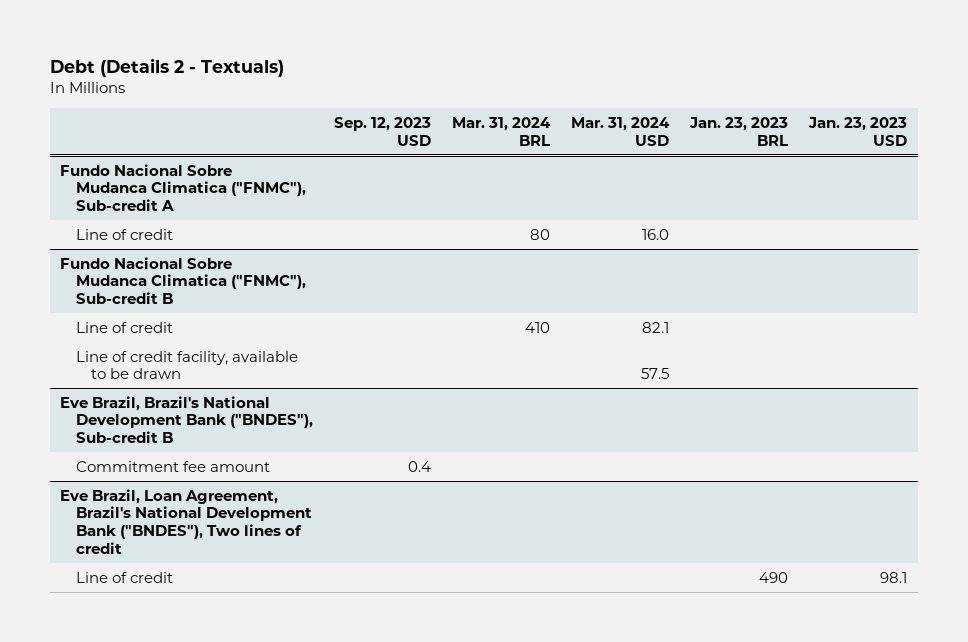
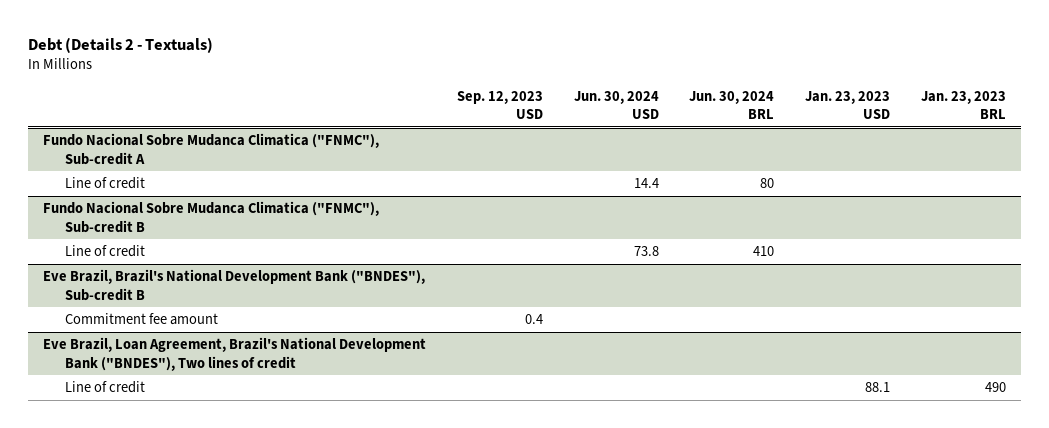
[451,116,551,146] Mar. 31, 2024 BRL -> none
[571,116,671,146] Mar. 31, 2024 USD -> none
none -> [573,90,659,120] Jun. 30, 2024 USD
none -> [689,90,775,120] Jun. 30, 2024 BRL
[75,350,298,380] Line of credit facility, available to be drawn -> none
[880,571,908,583] 98.1 -> [865,382,891,393] 88.1

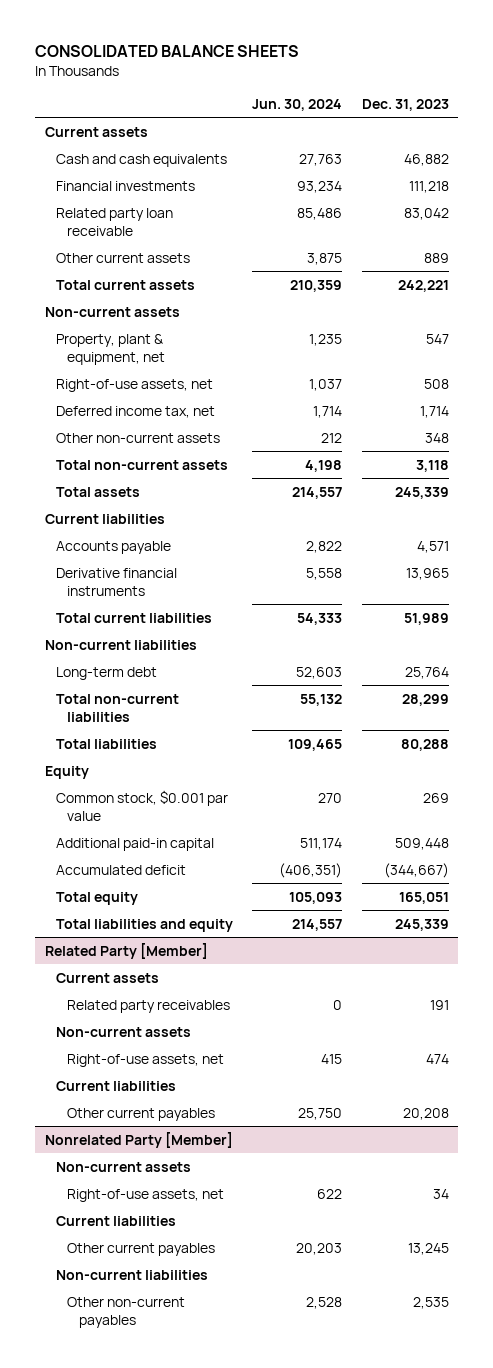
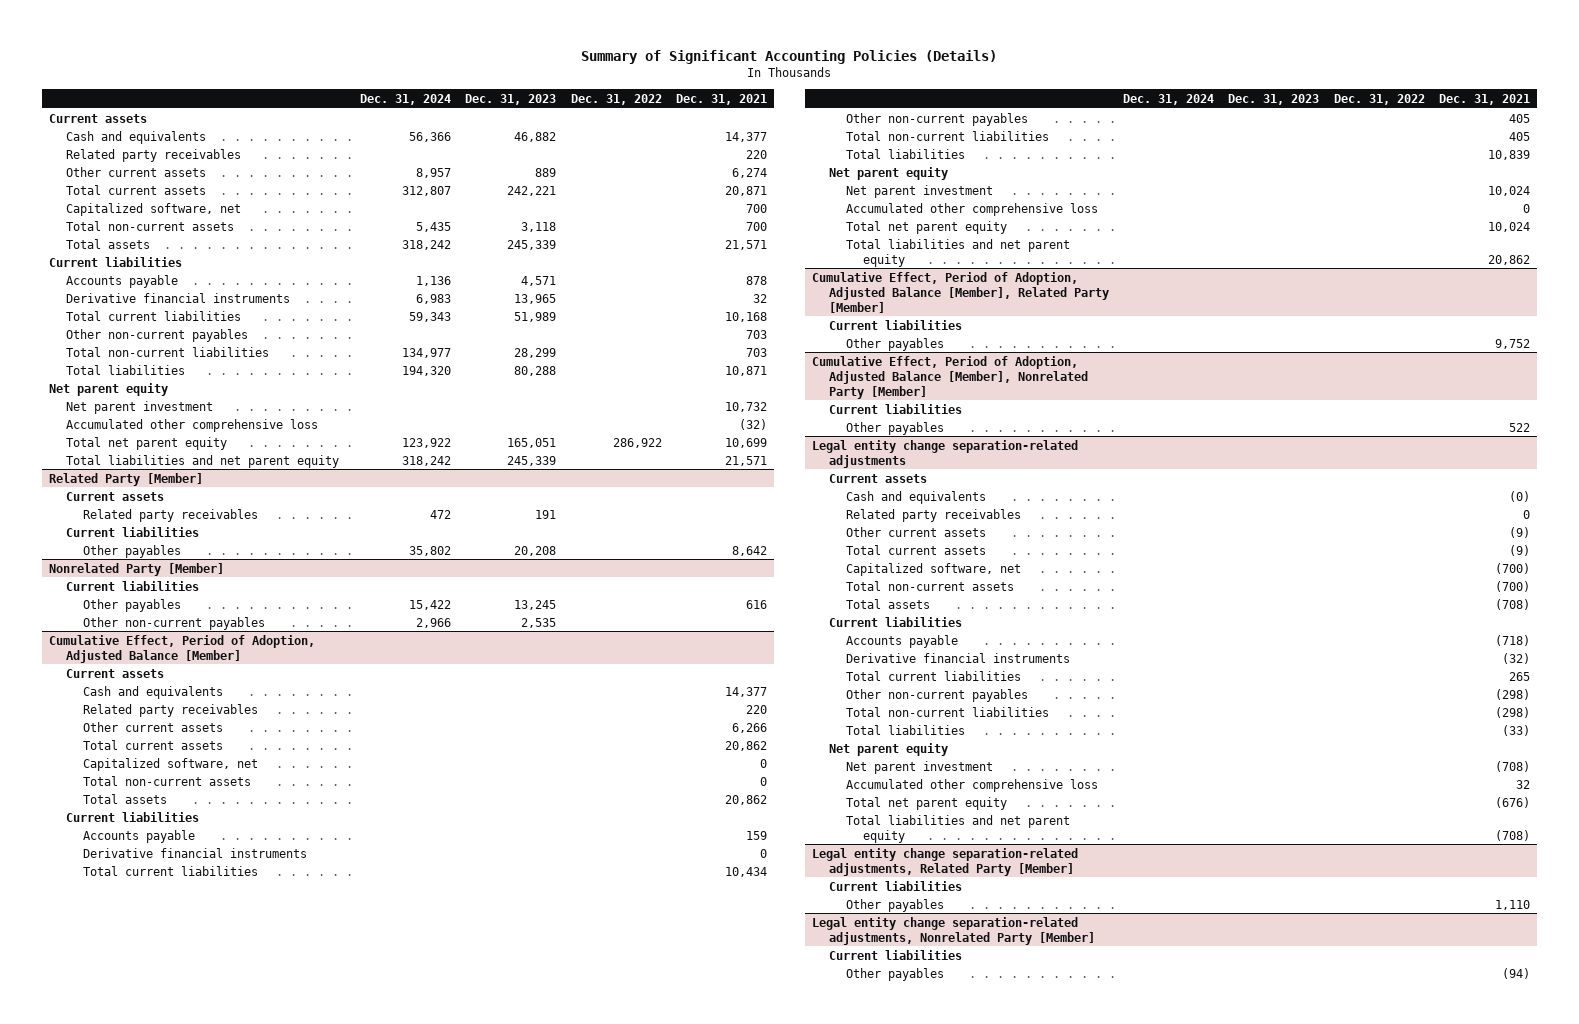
[35,44,300,57] CONSOLIDATED BALANCE SHEETS -> [581,49,998,64] Summary of Significant Accounting Policies (Details)
[252,98,343,111] Jun. 30, 2024 -> none
none -> [360,93,452,105] Dec. 31, 2024
none -> [570,93,662,105] Dec. 31, 2022
none -> [675,93,767,105] Dec. 31, 2021
[56,180,196,191] Financial investments -> none
[56,207,174,236] Related party loan receivable -> none
[56,153,228,167] Cash and cash equivalents -> [66,130,207,144] Cash and equivalents
none -> [66,148,242,162] Related party receivables
[44,306,180,317] Non-current assets -> none
[56,333,166,365] Property, plant & equipment, net -> none
[56,378,214,392] Right-of-use assets, net -> none
[56,405,216,418] Deferred income tax, net -> none
[56,432,221,443] Other non-current assets -> none
none -> [66,202,242,216] Capitalized software, net
[44,639,197,650] Non-current liabilities -> none
[56,666,158,680] Long-term debt -> none
none -> [66,328,249,342] Other non-current payables
[56,789,229,821] Common stock, $0.001 par value -> none
[56,837,215,851] Additional paid-in capital -> none
[56,864,187,875] Accumulated deficit -> none
[44,765,89,779] Equity -> [48,382,168,396] Net parent equity
none -> [66,400,214,414] Net parent investment
none -> [66,418,319,432] Accumulated other comprehensive loss
[56,891,139,905] Total equity -> [66,436,228,450] Total net parent equity
[56,918,234,932] Total liabilities and equity -> [66,454,340,468] Total liabilities and net parent equity
[56,1026,192,1037] Non-current assets -> none
[67,1053,225,1067] Right-of-use assets, net -> none
[67,1107,216,1121] Other current payables -> [83,544,182,558] Other payables
[56,1161,192,1172] Non-current assets -> none
[67,1188,225,1202] Right-of-use assets, net -> none
[56,1269,209,1280] Non-current liabilities -> none
[67,1242,216,1256] Other current payables -> [83,598,182,612] Other payables
none -> [48,634,315,663] Cumulative Effect, Period of Adoption, Adjusted Balance [Member]
none -> [66,668,165,678] Current assets
none -> [83,685,224,699] Cash and equivalents
none -> [83,703,259,717] Related party receivables
none -> [83,721,224,732] Other current assets
none -> [83,739,224,750] Total current assets
none -> [83,757,259,771] Capitalized software, net
none -> [83,775,252,786] Total non-current assets
none -> [83,793,168,804] Total assets
none -> [66,811,200,822] Current liabilities
none -> [83,829,196,843] Accounts payable
none -> [83,847,308,858] Derivative financial instruments
none -> [83,865,259,876] Total current liabilities
none -> [846,112,1029,126] Other non-current payables
none -> [846,130,1050,141] Total non-current liabilities
none -> [846,148,966,159] Total liabilities
none -> [828,166,948,180] Net parent equity
none -> [846,184,994,198] Net parent investment
none -> [846,202,1099,216] Accumulated other comprehensive loss
none -> [846,220,1008,234] Total net parent equity
none -> [846,238,1071,267] Total liabilities and net parent equity
none -> [811,271,1109,313] Cumulative Effect, Period of Adoption, Adjusted Balance [Member], Related Party [Member]
none -> [828,319,962,330] Current liabilities
none -> [846,337,945,351] Other payables
none -> [811,355,1088,399] Cumulative Effect, Period of Adoption, Adjusted Balance [Member], Nonrelated Party [Member]
none -> [828,403,962,414] Current liabilities
none -> [846,421,945,435] Other payables
none -> [811,439,1078,468] Legal entity change separation-related adjustments
none -> [828,473,927,483] Current assets
none -> [846,490,987,504] Cash and equivalents
none -> [846,508,1022,522] Related party receivables
none -> [846,526,987,537] Other current assets
none -> [846,544,987,555] Total current assets
none -> [846,562,1022,576] Capitalized software, net
none -> [846,580,1015,591] Total non-current assets
none -> [846,598,931,609] Total assets
none -> [828,616,962,627] Current liabilities
none -> [846,634,959,648] Accounts payable
none -> [846,652,1071,663] Derivative financial instruments
none -> [846,670,1022,681] Total current liabilities
none -> [846,688,1029,702] Other non-current payables
none -> [846,706,1050,717] Total non-current liabilities
none -> [846,724,966,735] Total liabilities
none -> [828,742,948,756] Net parent equity
none -> [846,760,994,774] Net parent investment
none -> [846,778,1099,792] Accumulated other comprehensive loss
none -> [846,796,1008,810] Total net parent equity
none -> [846,814,1071,843] Total liabilities and net parent equity
none -> [811,847,1078,876] Legal entity change separation-related adjustments, Related Party [Member]
none -> [828,880,962,891] Current liabilities
none -> [846,898,945,912] Other payables
none -> [811,916,1095,945] Legal entity change separation-related adjustments, Nonrelated Party [Member]
none -> [828,949,962,960] Current liabilities
none -> [846,967,945,981] Other payables

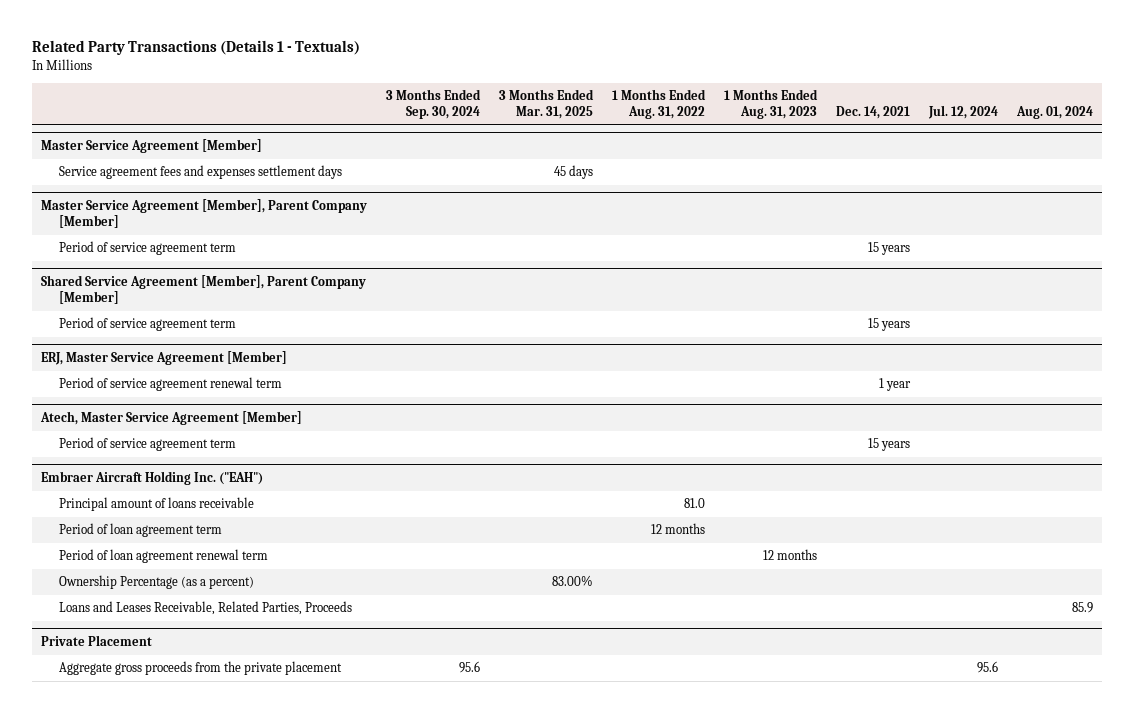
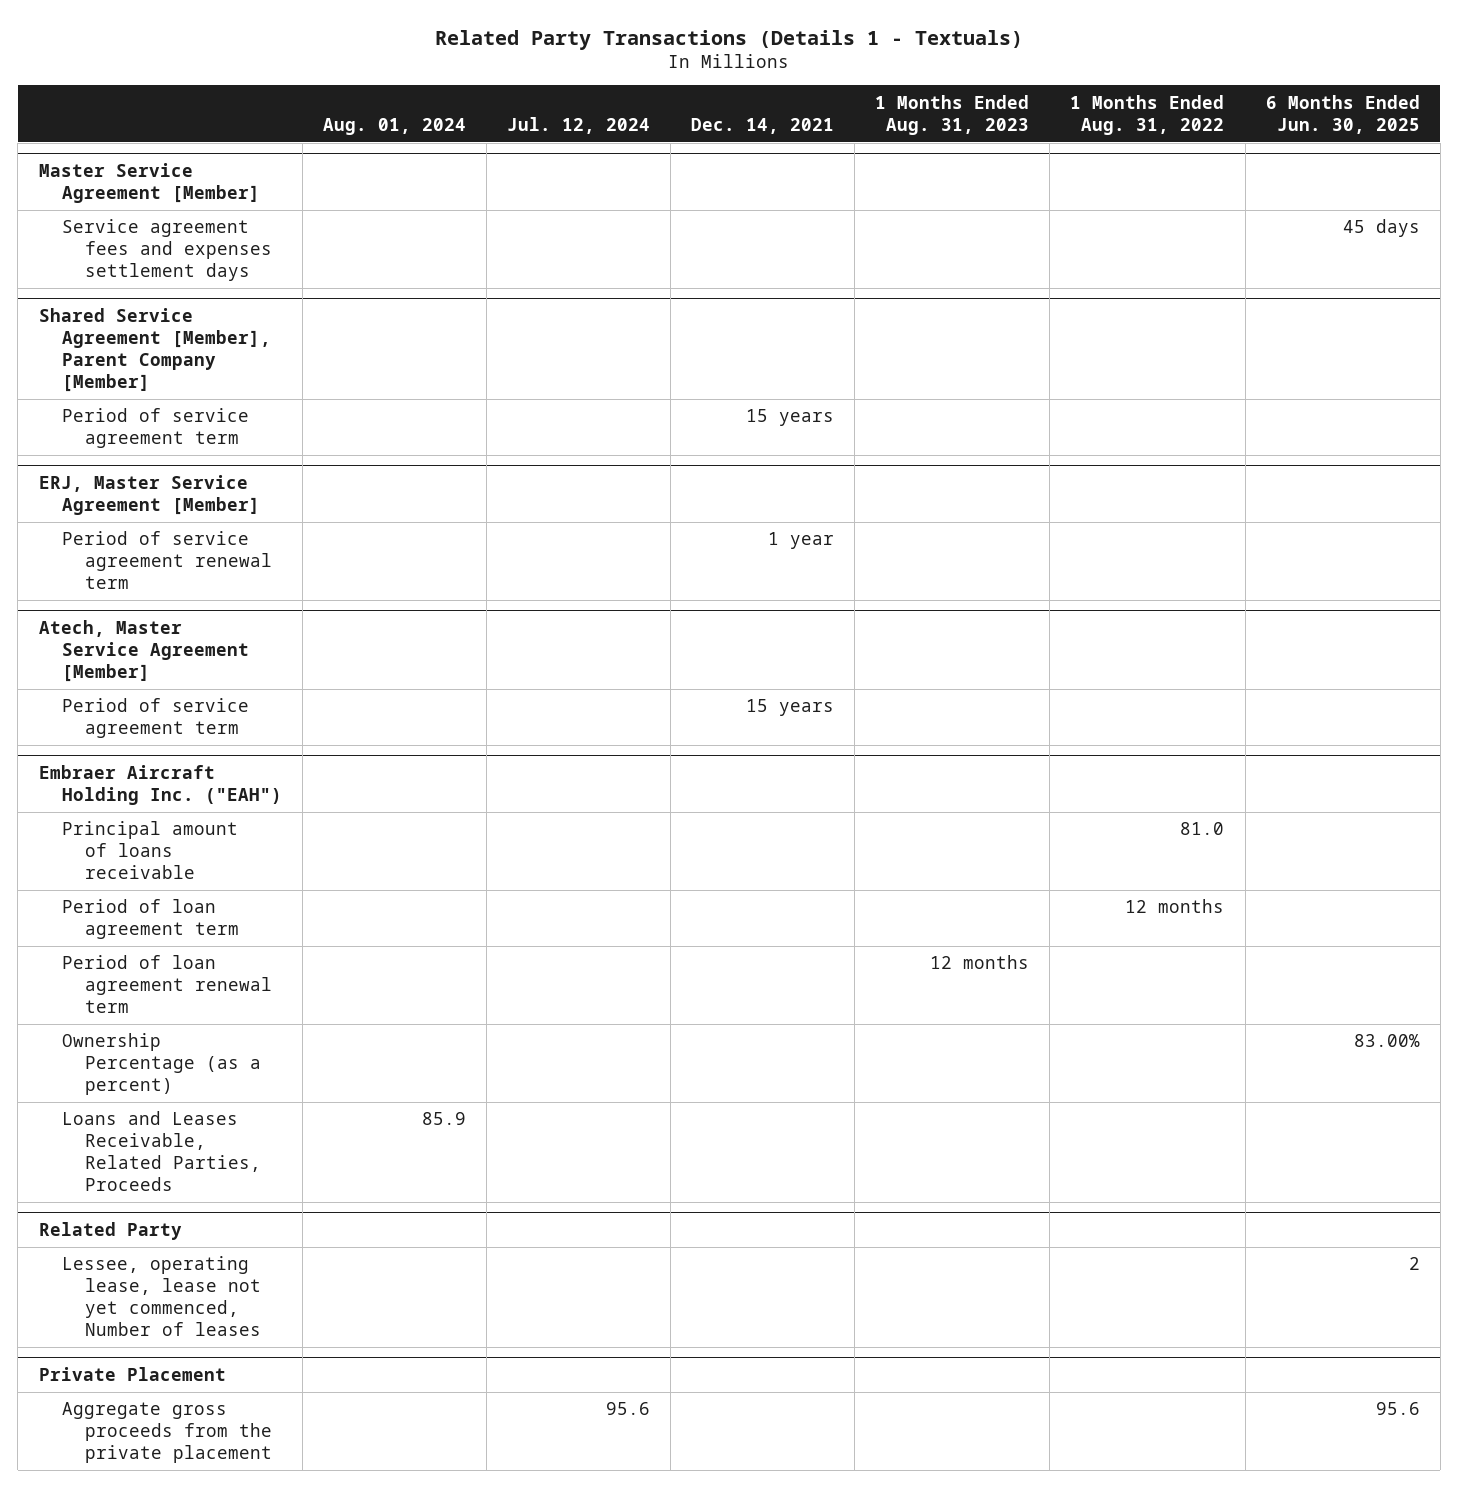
[385,89,481,120] 3 Months Ended Sep. 30, 2024 -> none
[498,89,594,120] 3 Months Ended Mar. 31, 2025 -> none
none -> [1265,94,1420,134] 6 Months Ended Jun. 30, 2025
[41,199,368,229] Master Service Agreement [Member], Parent Company [Member] -> none
[59,241,237,256] Period of service agreement term -> none
none -> [38,1222,182,1241] Related Party
none -> [61,1256,261,1337] Lessee, operating lease, lease not yet commenced, Number of leases

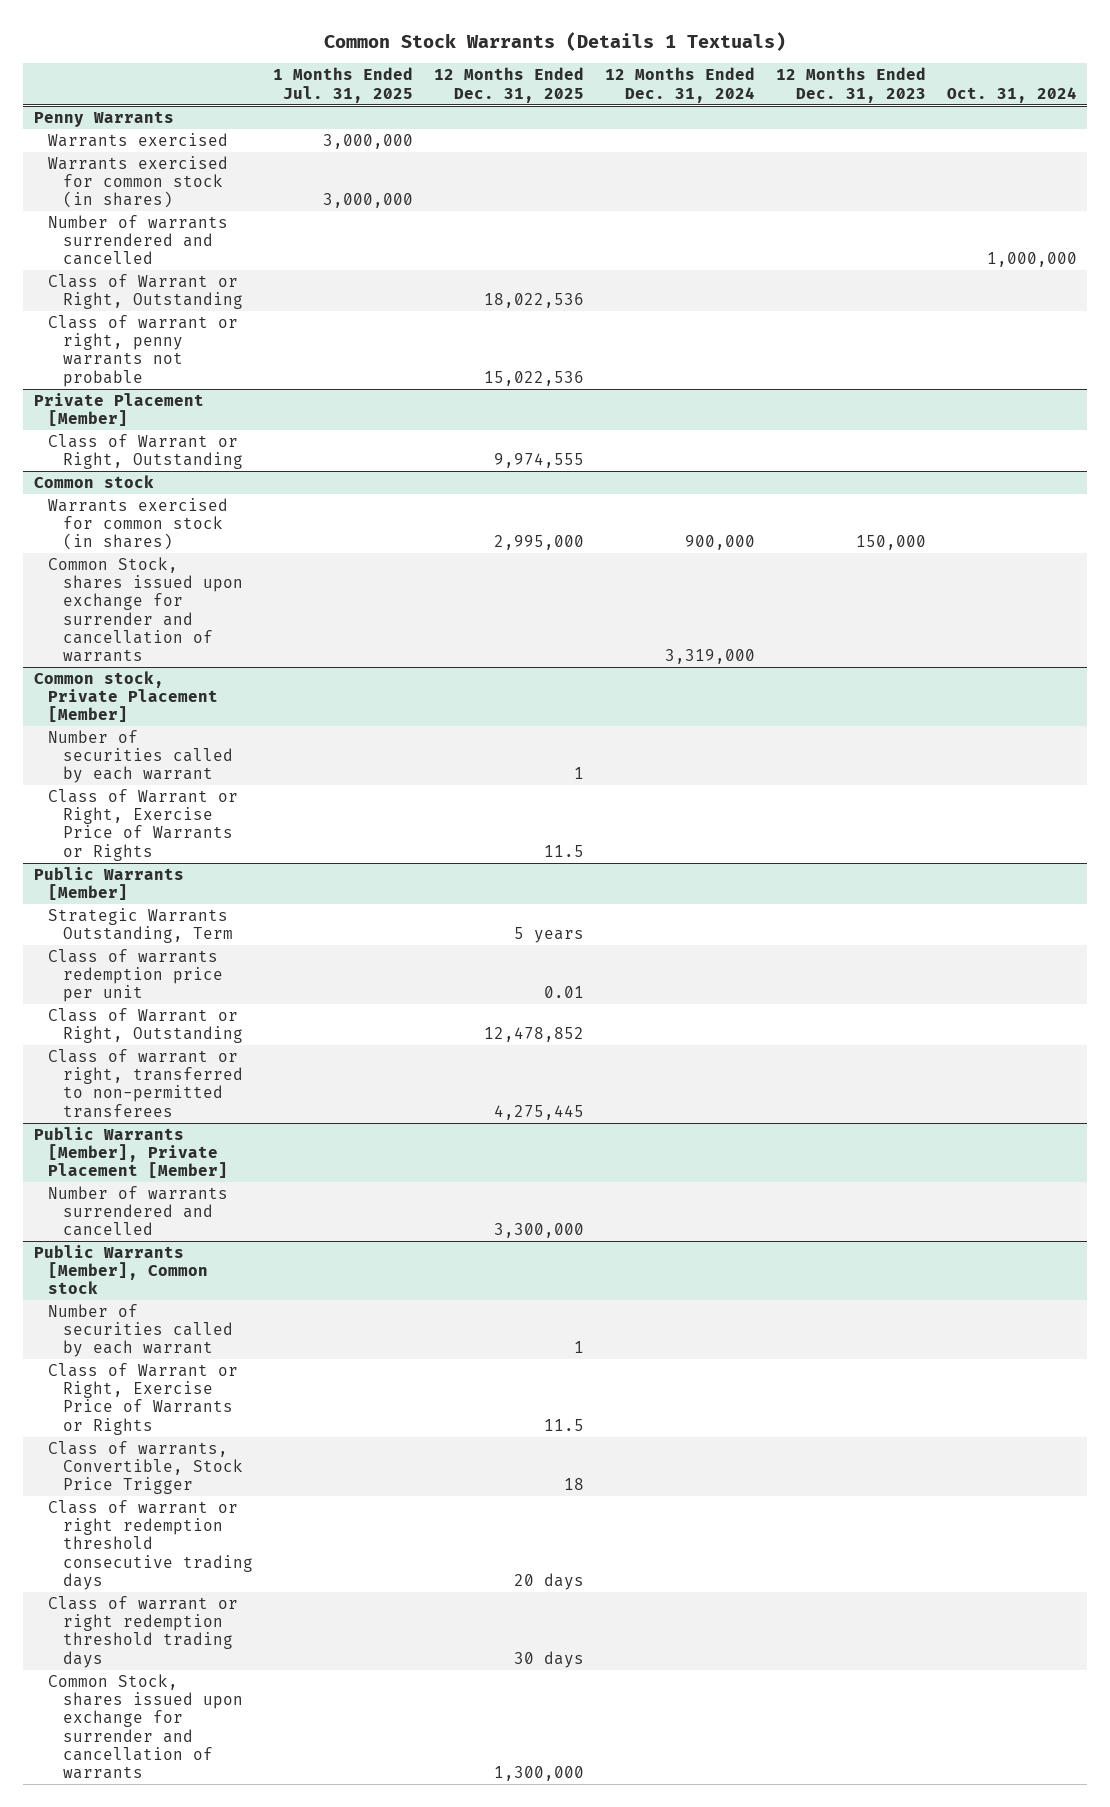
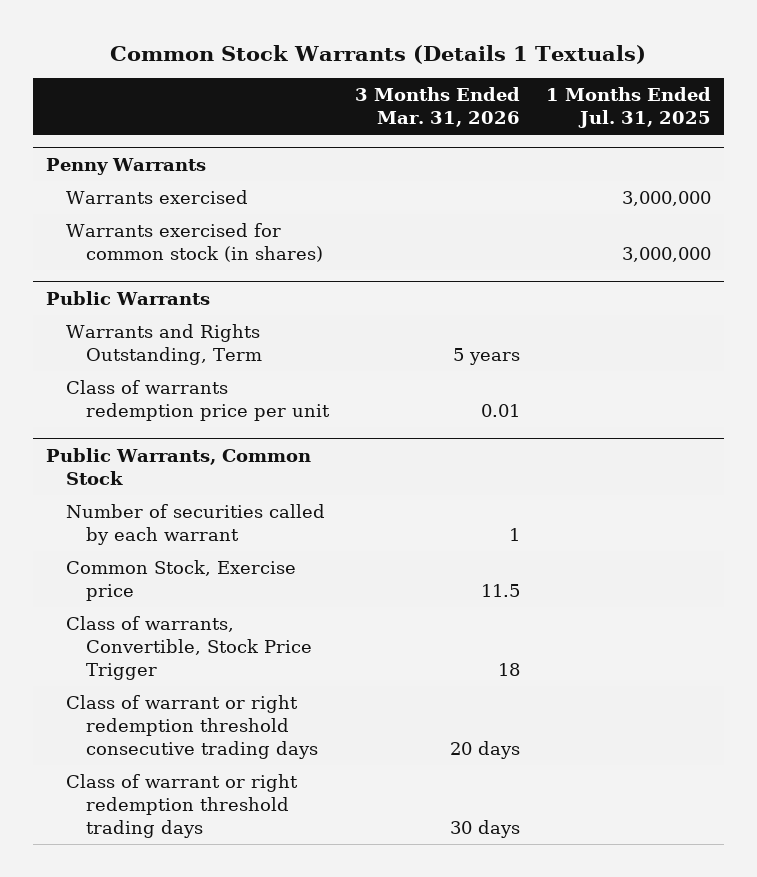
[434,67,585,103] 12 Months Ended Dec. 31, 2025 -> none
[605,67,756,103] 12 Months Ended Dec. 31, 2024 -> none
[775,67,926,103] 12 Months Ended Dec. 31, 2023 -> none
[946,86,1077,103] Oct. 31, 2024 -> none
none -> [354,87,520,128] 3 Months Ended Mar. 31, 2026
[48,214,229,266] Number of warrants surrendered and cancelled -> none
[48,273,243,310] Class of Warrant or Right, Outstanding -> none
[48,314,239,387] Class of warrant or right, penny warrants not probable -> none
[33,392,204,427] Private Placement [Member] -> none
[48,433,243,470] Class of Warrant or Right, Outstanding -> none
[33,474,154,488] Common stock -> none
[48,497,229,551] Warrants exercised for common stock (in shares) -> none
[48,556,243,662] Common Stock, shares issued upon exchange for surrender and cancellation of warrants -> none
[33,670,219,723] Common stock, Private Placement [Member] -> none
[48,729,233,784] Number of securities called by each warrant -> none
[48,788,239,861] Class of Warrant or Right, Exercise Price of Warrants or Rights -> none
[33,866,184,901] Public Warrants [Member] -> [46,290,211,305] Public Warrants
[48,907,233,944] Strategic Warrants Outstanding, Term -> [66,324,263,366] Warrants and Rights Outstanding, Term
[48,1007,243,1044] Class of Warrant or Right, Outstanding -> none
[48,1048,243,1118] Class of warrant or right, transferred to non-permitted transferees -> none
[33,1126,229,1179] Public Warrants [Member], Private Placement [Member] -> none
[48,1185,229,1237] Number of warrants surrendered and cancelled -> none
[33,1244,209,1295] Public Warrants [Member], Common stock -> [46,447,312,485] Public Warrants, Common Stock
[48,1362,239,1435] Class of Warrant or Right, Exercise Price of Warrants or Rights -> [66,560,297,602] Common Stock, Exercise price
[48,1673,243,1779] Common Stock, shares issued upon exchange for surrender and cancellation of warrants -> none

